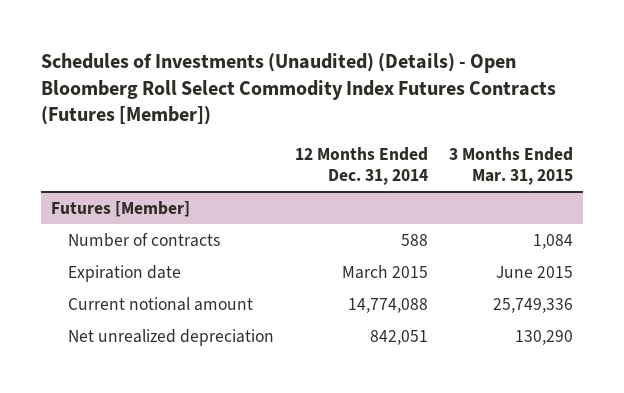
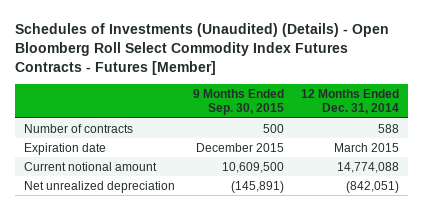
[40,52,556,126] Schedules of Investments (Unaudited) (Details) - Open Bloomberg Roll Select Commodity Index Futures Contracts (Futures [Member]) -> [15,23,390,75] Schedules of Investments (Unaudited) (Details) - Open Bloomberg Roll Select Commodity Index Futures Contracts - Futures [Member]
[448,147,573,185] 3 Months Ended Mar. 31, 2015 -> none
none -> [192,88,284,116] 9 Months Ended Sep. 30, 2015
[51,200,191,217] Futures [Member] -> none
[369,329,428,345] 842,051 -> [345,180,399,193] (842,051)

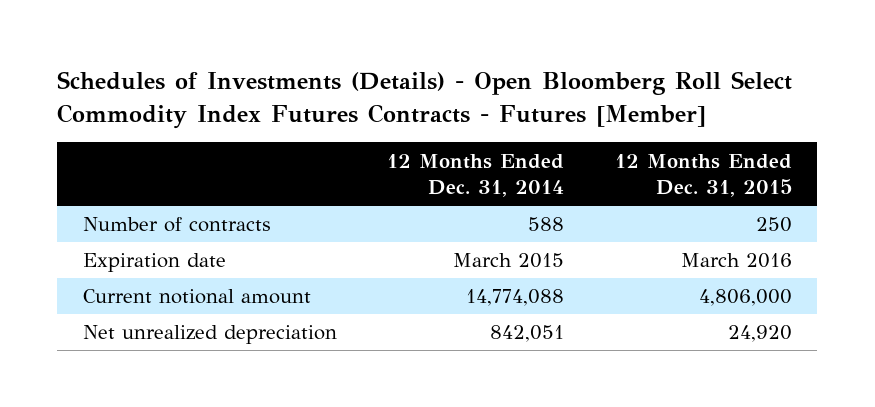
[15,23,390,75] Schedules of Investments (Unaudited) (Details) - Open Bloomberg Roll Select Commodity Index Futures Contracts - Futures [Member] -> [57,71,793,129] Schedules of Investments (Details) - Open Bloomberg Roll Select Commodity Index Futures Contracts - Futures [Member]
[192,88,284,116] 9 Months Ended Sep. 30, 2015 -> none
none -> [615,153,793,198] 12 Months Ended Dec. 31, 2015
[345,180,399,193] (842,051) -> [490,325,565,343] 842,051

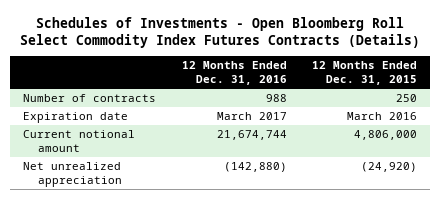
[57,71,793,129] Schedules of Investments (Details) - Open Bloomberg Roll Select Commodity Index Futures Contracts - Futures [Member] -> [20,16,421,48] Schedules of Investments - Open Bloomberg Roll Select Commodity Index Futures Contracts (Details)
[387,153,565,198] 12 Months Ended Dec. 31, 2014 -> none
none -> [181,60,287,86] 12 Months Ended Dec. 31, 2016
[82,325,337,345] Net unrealized depreciation -> [23,161,123,188] Net unrealized appreciation
[728,325,793,343] 24,920 -> [361,161,418,172] (24,920)

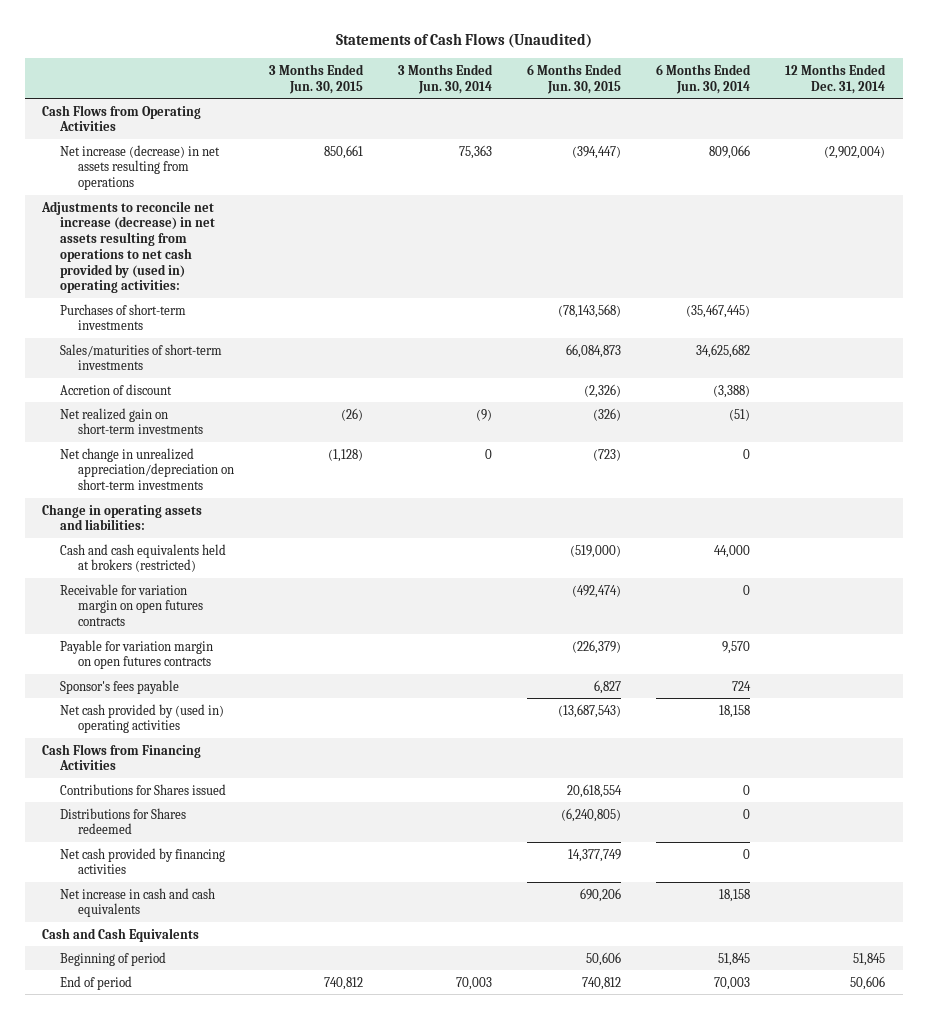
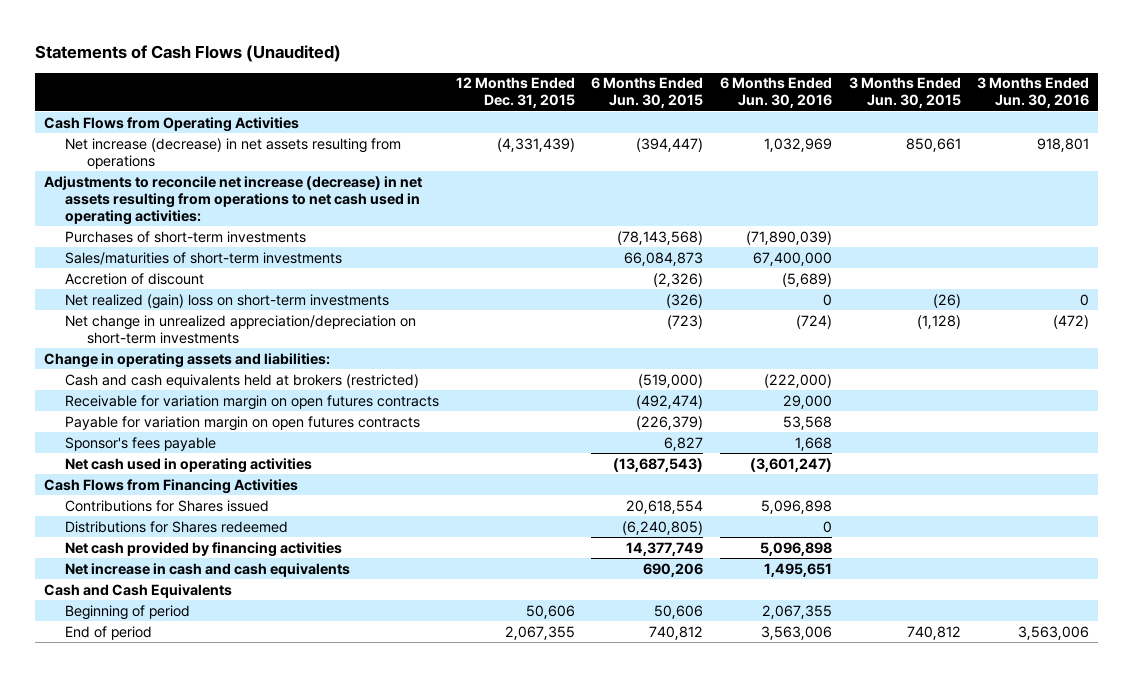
[398,64,494,94] 3 Months Ended Jun. 30, 2014 -> none
[656,64,752,94] 6 Months Ended Jun. 30, 2014 -> none
[785,64,887,94] 12 Months Ended Dec. 31, 2014 -> none
none -> [455,77,575,109] 12 Months Ended Dec. 31, 2015
none -> [720,77,833,109] 6 Months Ended Jun. 30, 2016
none -> [977,77,1090,109] 3 Months Ended Jun. 30, 2016
[41,200,216,294] Adjustments to reconcile net increase (decrease) in net assets resulting from operations to net cash provided by (used in) operating activities: -> [43,175,422,225] Adjustments to reconcile net increase (decrease) in net assets resulting from operations to net cash used in operating activities:
[60,407,203,435] Net realized gain on short-term investments -> [65,293,390,309] Net realized (gain) loss on short-term investments
[60,703,225,734] Net cash provided by (used in) operating activities -> [65,457,313,473] Net cash used in operating activities

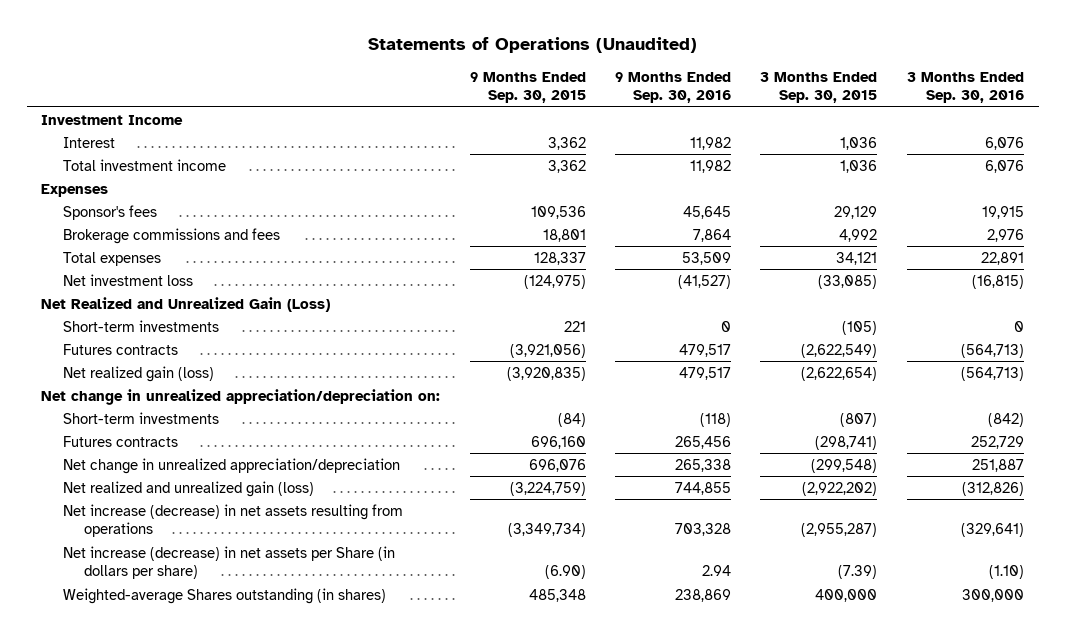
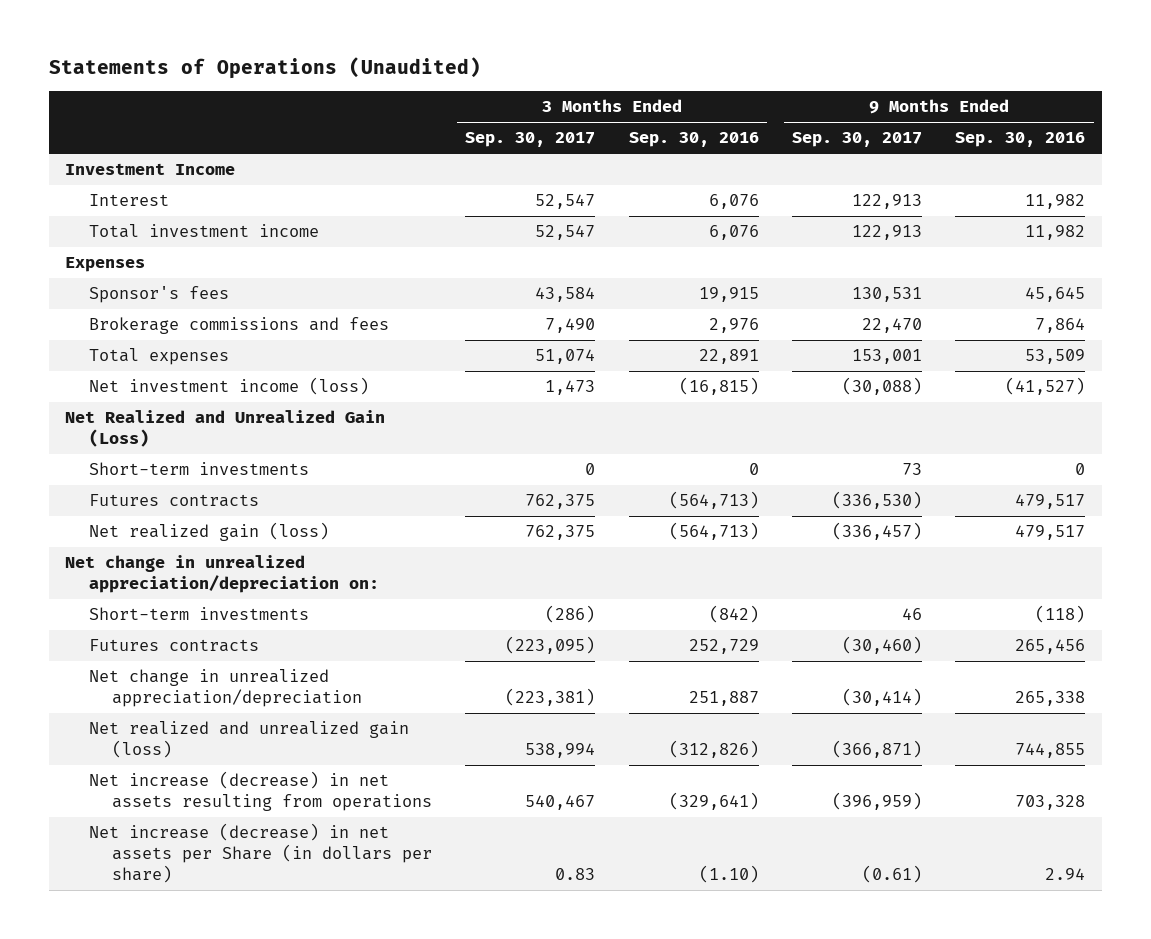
[469,72,586,104] 9 Months Ended Sep. 30, 2015 -> none
[760,72,878,104] 3 Months Ended Sep. 30, 2015 -> none
none -> [465,132,596,148] Sep. 30, 2017
none -> [791,132,922,148] Sep. 30, 2017
[62,273,193,286] Net investment loss -> [88,377,369,396] Net investment income (loss)
[62,587,386,604] Weighted-average Shares outstanding (in shares) -> none

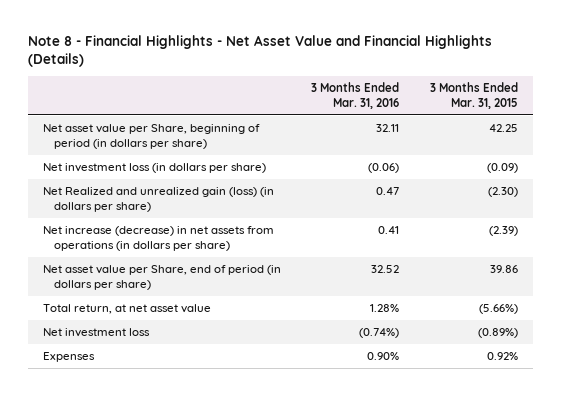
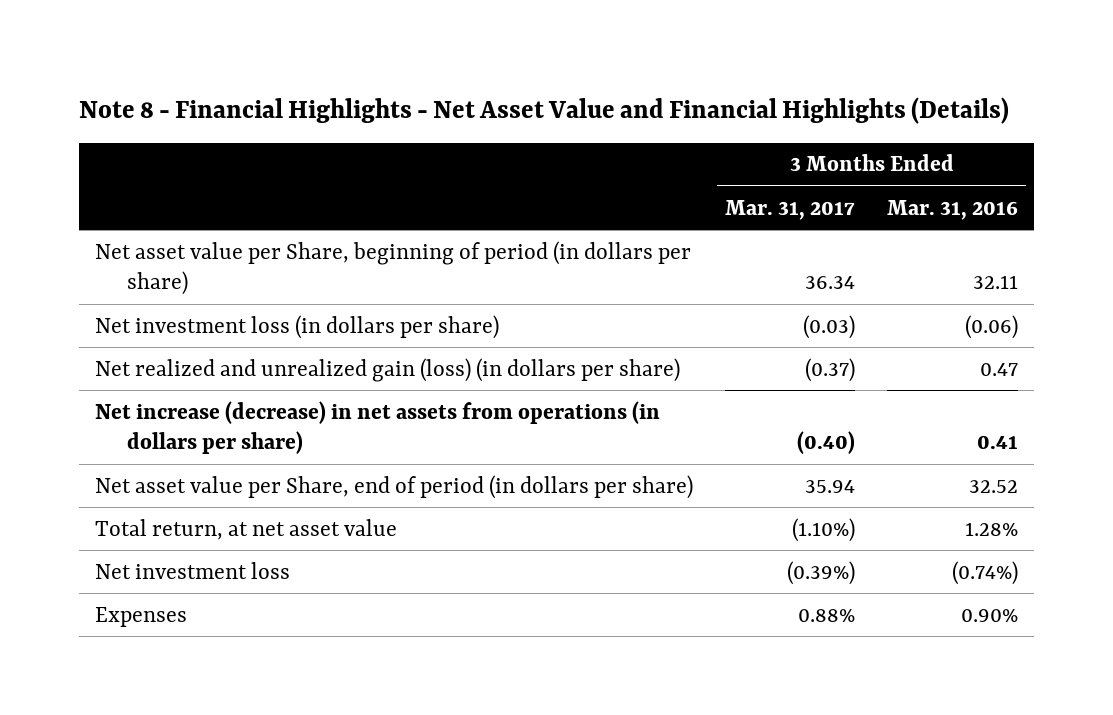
[429,82,518,109] 3 Months Ended Mar. 31, 2015 -> none
none -> [725,199,856,220] Mar. 31, 2017
[43,187,275,212] Net Realized and unrealized gain (loss) (in dollars per share) -> [95,357,681,382] Net realized and unrealized gain (loss) (in dollars per share)

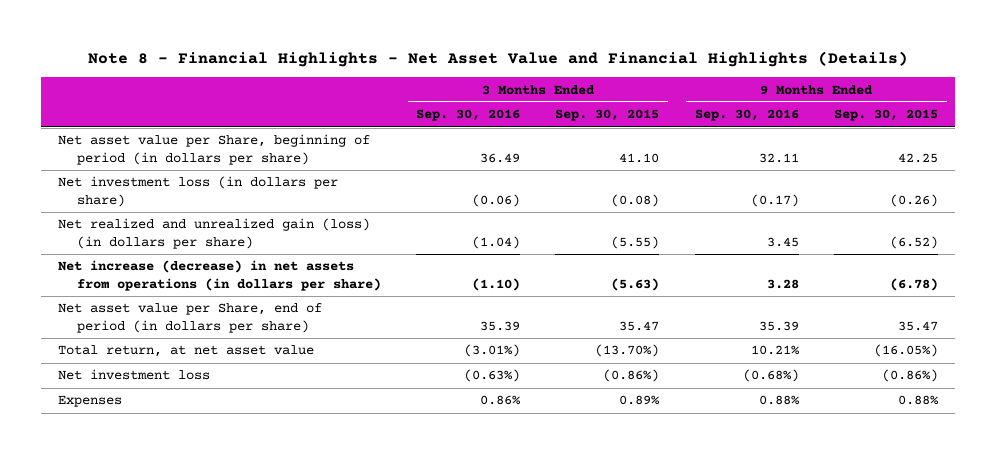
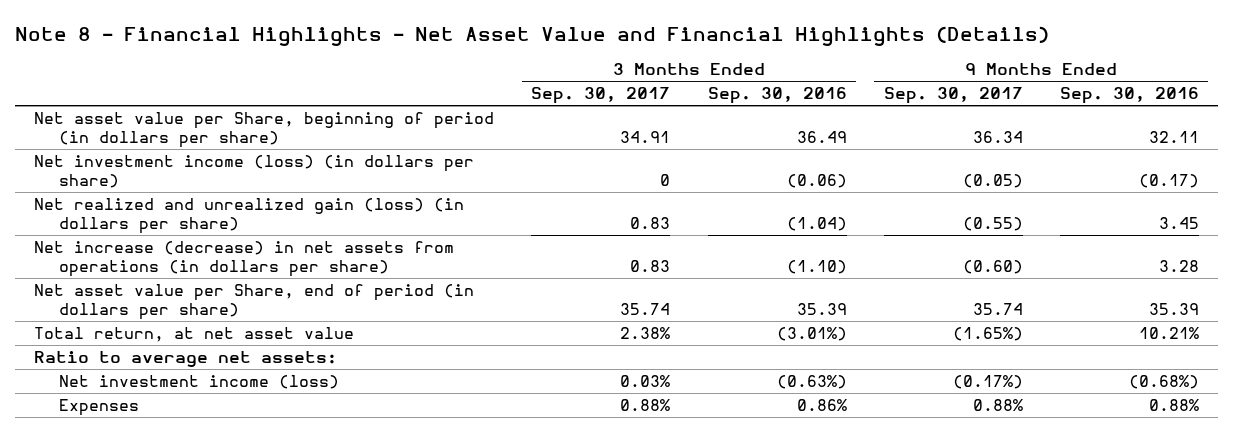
[555,109,660,122] Sep. 30, 2015 -> none
[833,109,938,122] Sep. 30, 2015 -> none
none -> [531,87,671,105] Sep. 30, 2017
none -> [883,87,1023,105] Sep. 30, 2017
[58,176,339,208] Net investment loss (in dollars per share) -> [34,155,475,189] Net investment income (loss) (in dollars per share)
none -> [34,351,338,368] Ratio to average net assets:
[58,369,211,381] Net investment loss -> [59,375,340,390] Net investment income (loss)

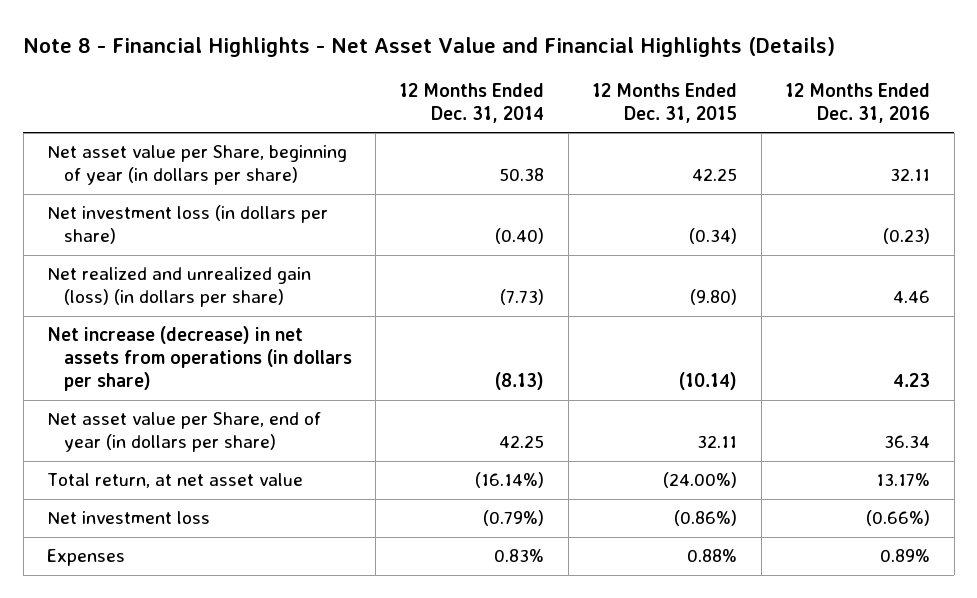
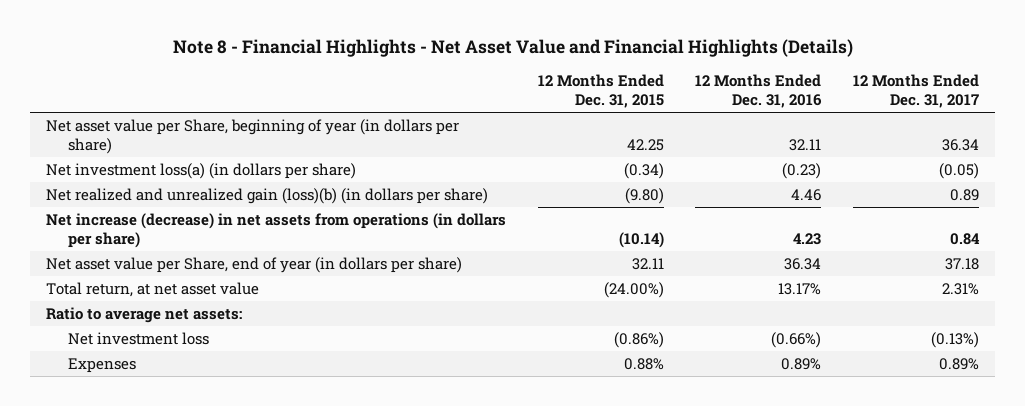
[399,82,545,124] 12 Months Ended Dec. 31, 2014 -> none
none -> [853,74,980,109] 12 Months Ended Dec. 31, 2017
[47,205,329,245] Net investment loss (in dollars per share) -> [45,162,356,179] Net investment loss(a) (in dollars per share)
[47,267,312,308] Net realized and unrealized gain (loss) (in dollars per share) -> [45,187,488,204] Net realized and unrealized gain (loss)(b) (in dollars per share)
none -> [45,306,242,323] Ratio to average net assets:

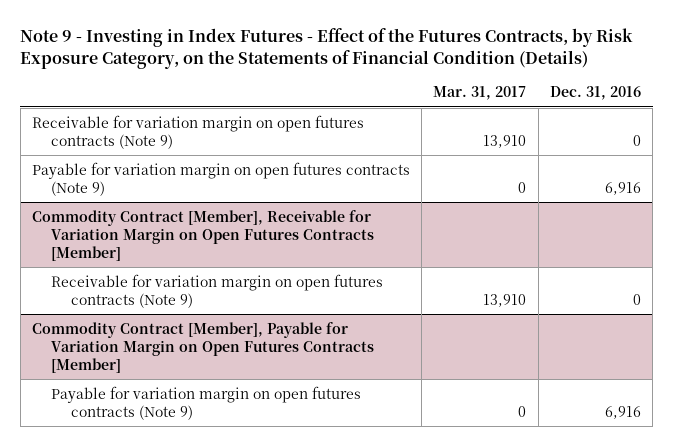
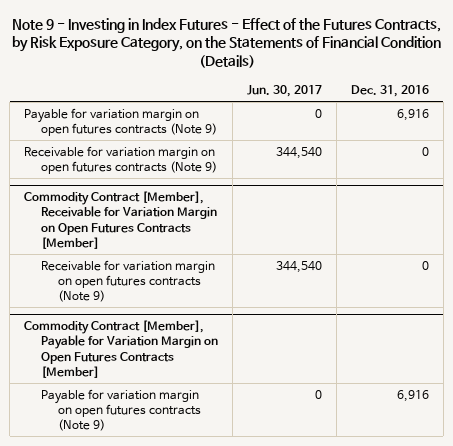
[433,86,527,101] Mar. 31, 2017 -> none
none -> [247,85,323,98] Jun. 30, 2017
[31,114,364,149] Receivable for variation margin on open futures contracts (Note 9) -> [24,145,218,174] Receivable for variation margin on open futures contracts (Note 9)

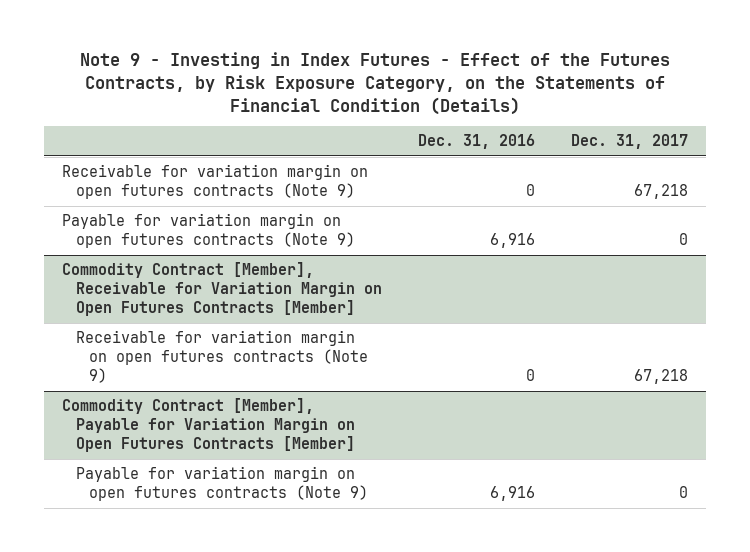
[247,85,323,98] Jun. 30, 2017 -> none
none -> [570,134,688,150] Dec. 31, 2017
[24,107,218,136] Payable for variation margin on open futures contracts (Note 9) -> [61,213,355,249] Payable for variation margin on open futures contracts (Note 9)

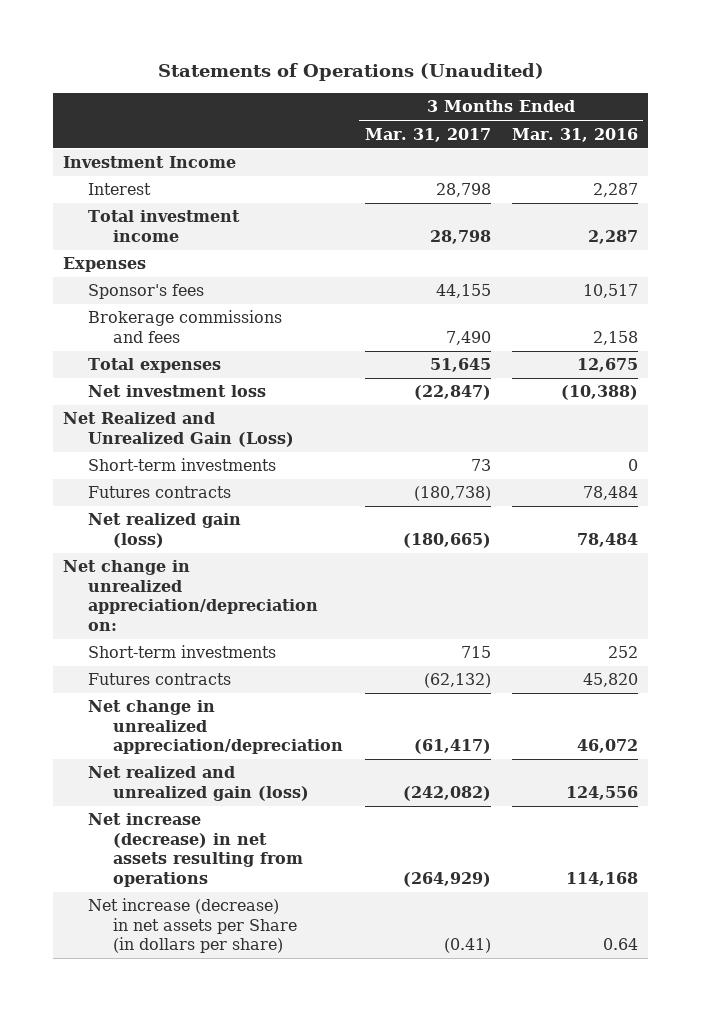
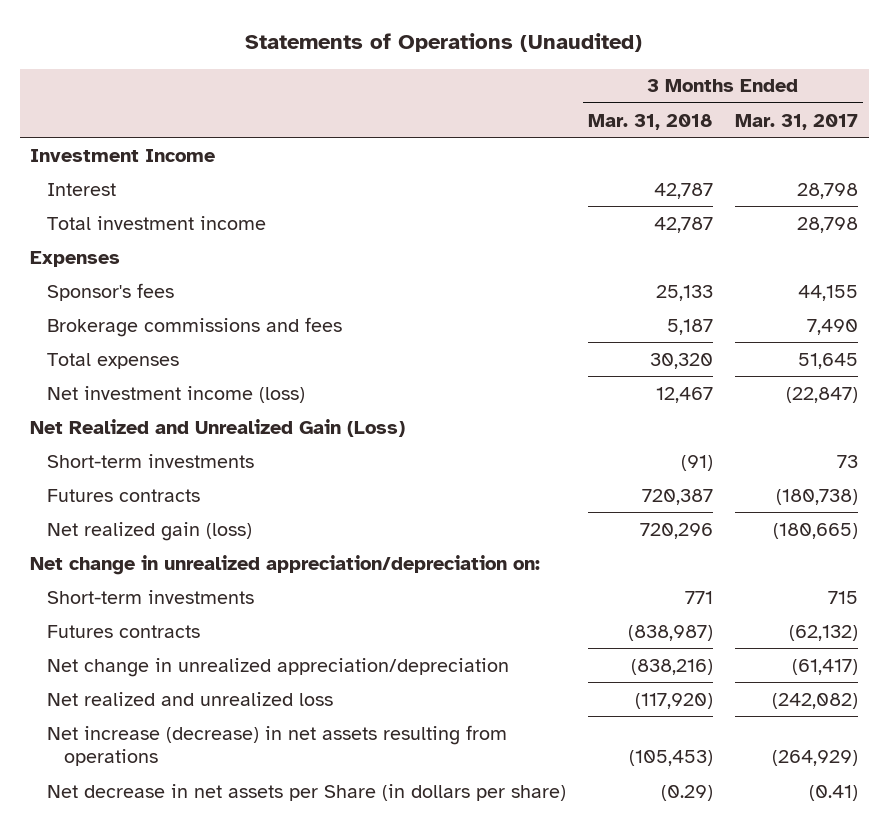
[511,127,638,142] Mar. 31, 2016 -> none
none -> [588,113,714,130] Mar. 31, 2018
[88,385,267,398] Net investment loss -> [47,385,306,403] Net investment income (loss)
[88,766,310,801] Net realized and unrealized gain (loss) -> [47,691,334,706] Net realized and unrealized loss
[88,898,298,954] Net increase (decrease) in net assets per Share (in dollars per share) -> [47,783,567,801] Net decrease in net assets per Share (in dollars per share)

